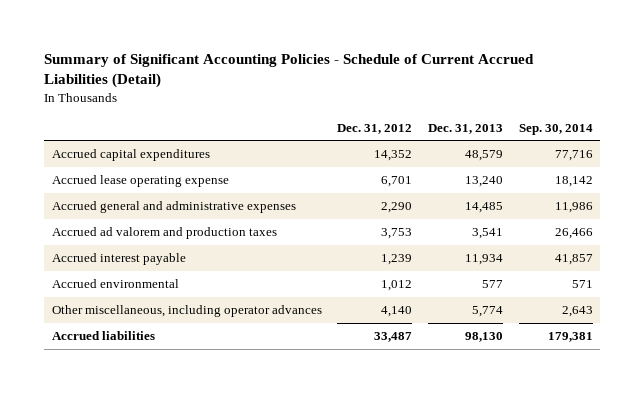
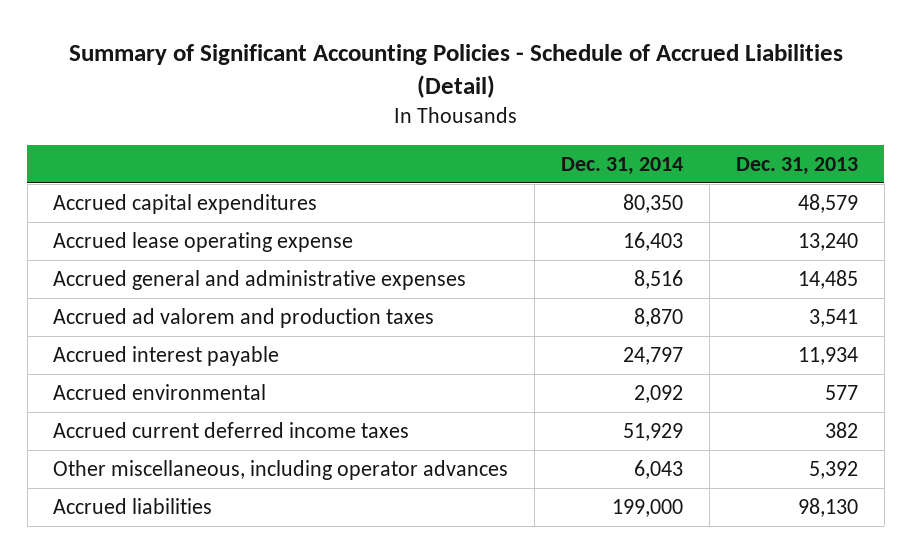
[43,54,534,89] Summary of Significant Accounting Policies - Schedule of Current Accrued Liabilities (Detail) -> [68,43,843,99] Summary of Significant Accounting Policies - Schedule of Accrued Liabilities (Detail)
[337,123,413,134] Dec. 31, 2012 -> none
[518,123,593,135] Sep. 30, 2014 -> none
none -> [561,156,684,175] Dec. 31, 2014
none -> [53,421,410,438] Accrued current deferred income taxes
[472,306,504,318] 5,774 -> [809,460,859,479] 5,392

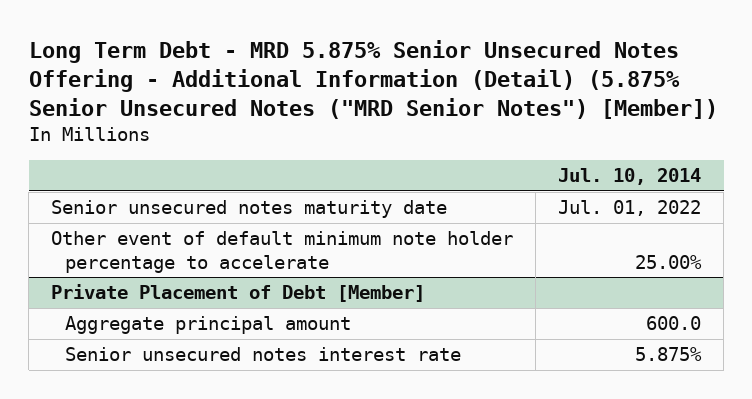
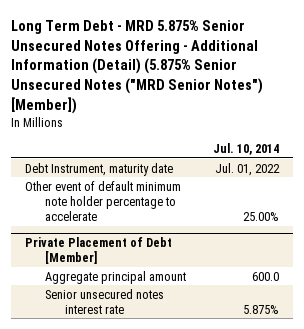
[51,200,448,219] Senior unsecured notes maturity date -> [25,162,174,176] Debt Instrument, maturity date

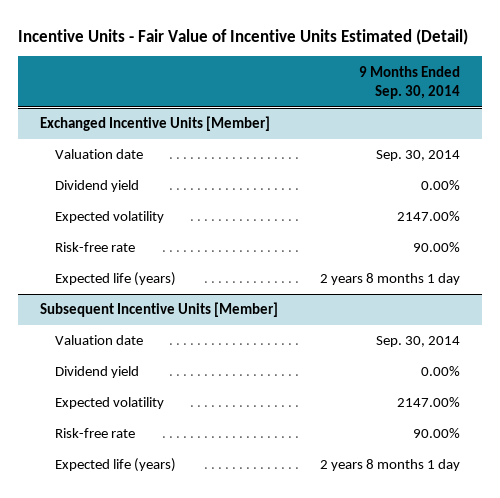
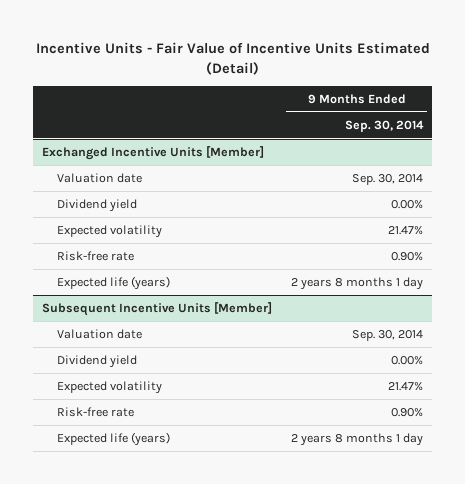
[397,211,461,222] 2147.00% -> [387,226,423,236] 21.47%
[413,242,461,253] 90.00% -> [390,252,423,262] 0.90%
[397,397,461,408] 2147.00% -> [387,382,423,392] 21.47%
[413,428,461,439] 90.00% -> [390,408,423,418] 0.90%

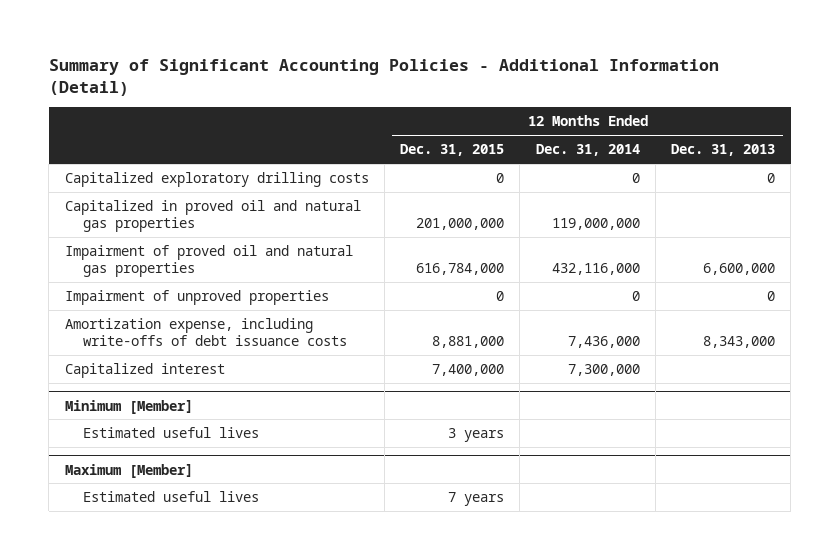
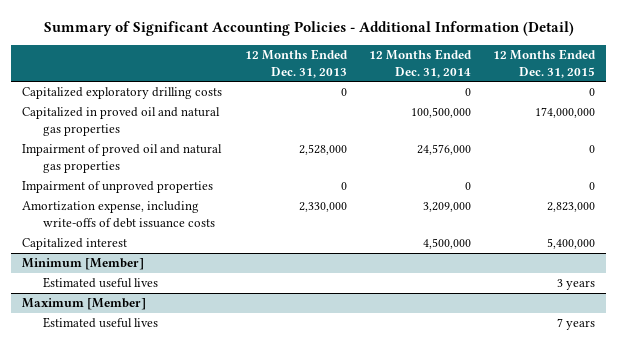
[416,218,505,231] 201,000,000 -> [535,107,596,119] 174,000,000
[551,218,640,231] 119,000,000 -> [410,107,471,119] 100,500,000
[416,263,505,276] 616,784,000 -> [589,145,596,154] 0
[551,263,640,276] 432,116,000 -> [416,144,471,156] 24,576,000
[703,263,776,276] 6,600,000 -> [298,144,347,156] 2,528,000
[432,336,505,349] 8,881,000 -> [547,202,596,213] 2,823,000
[567,336,640,349] 7,436,000 -> [422,202,471,213] 3,209,000
[703,336,776,349] 8,343,000 -> [298,202,347,213] 2,330,000
[432,364,505,377] 7,400,000 -> [547,238,596,250] 5,400,000
[567,364,640,377] 7,300,000 -> [422,238,471,250] 4,500,000

